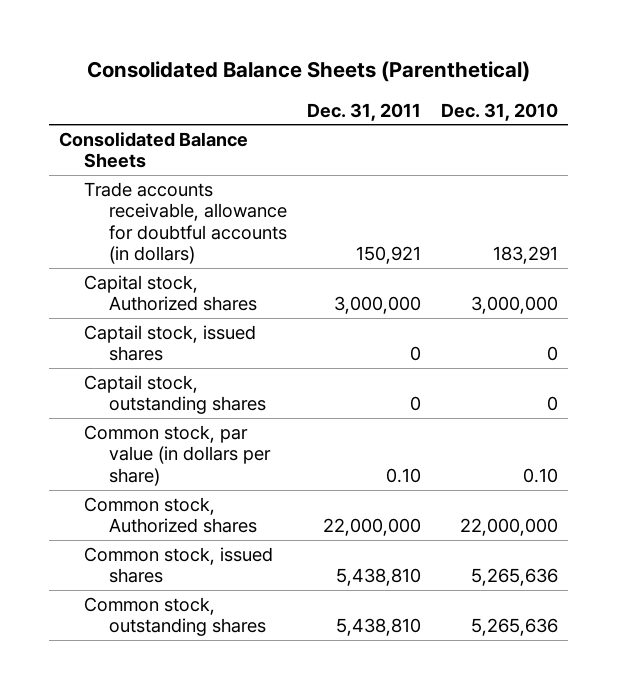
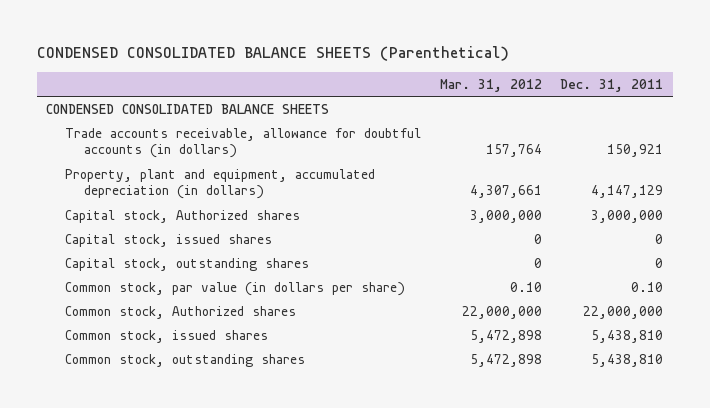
[86,61,530,83] Consolidated Balance Sheets (Parenthetical) -> [37,46,510,62] CONDENSED CONSOLIDATED BALANCE SHEETS (Parenthetical)
[441,102,559,121] Dec. 31, 2010 -> none
none -> [439,78,542,92] Mar. 31, 2012
[59,131,249,169] Consolidated Balance Sheets -> [46,103,330,114] CONDENSED CONSOLIDATED BALANCE SHEETS
none -> [65,168,376,200] Property, plant and equipment, accumulated depreciation (in dollars)
[83,324,256,362] Captail stock, issued shares -> [65,233,273,247] Capital stock, issued shares
[83,374,266,415] Captail stock, outstanding shares -> [65,257,310,271] Capital stock, outstanding shares

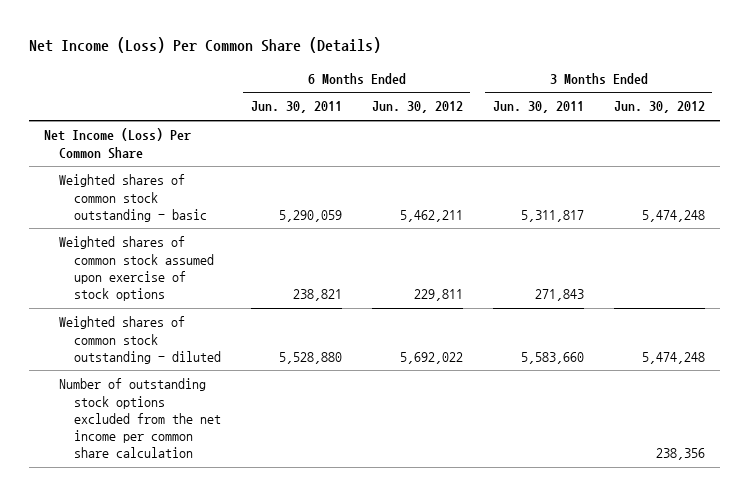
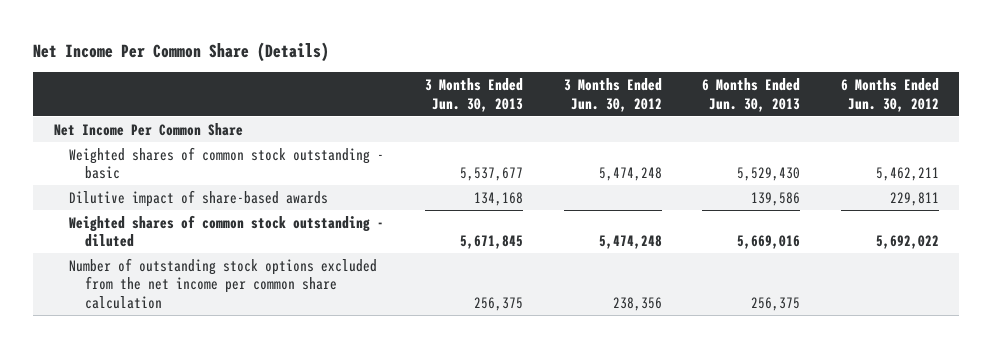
[28,37,381,54] Net Income (Loss) Per Common Share (Details) -> [33,41,330,62] Net Income Per Common Share (Details)
[250,101,342,114] Jun. 30, 2011 -> none
[492,101,584,114] Jun. 30, 2011 -> none
none -> [424,77,523,112] 3 Months Ended Jun. 30, 2013
none -> [702,77,801,112] 6 Months Ended Jun. 30, 2013
[43,128,191,159] Net Income (Loss) Per Common Share -> [53,122,243,136] Net Income Per Common Share
[58,236,214,302] Weighted shares of common stock assumed upon exercise of stock options -> [69,189,329,207] Dilutive impact of share-based awards

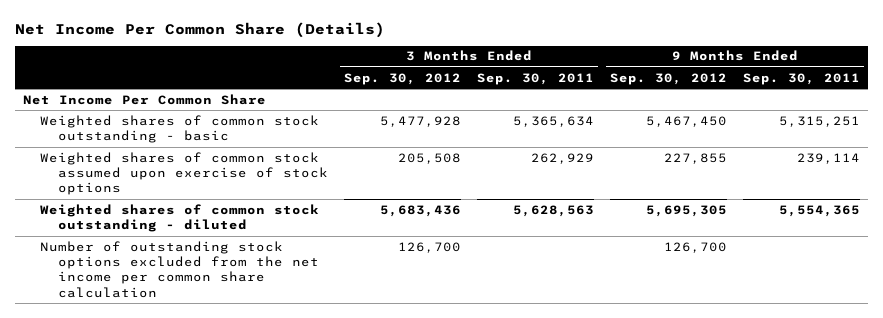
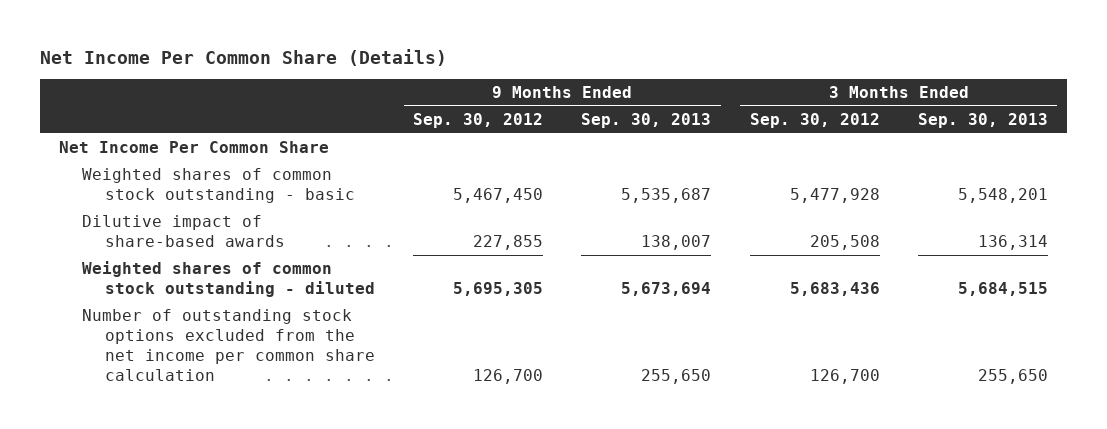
[476,72,594,85] Sep. 30, 2011 -> none
[743,72,861,85] Sep. 30, 2011 -> none
none -> [581,112,712,128] Sep. 30, 2013
none -> [917,112,1048,128] Sep. 30, 2013
[40,151,328,196] Weighted shares of common stock assumed upon exercise of stock options -> [82,214,286,248] Dilutive impact of share-based awards

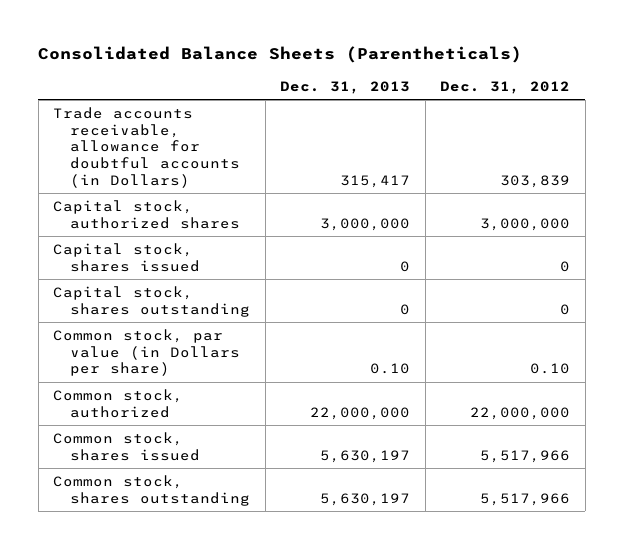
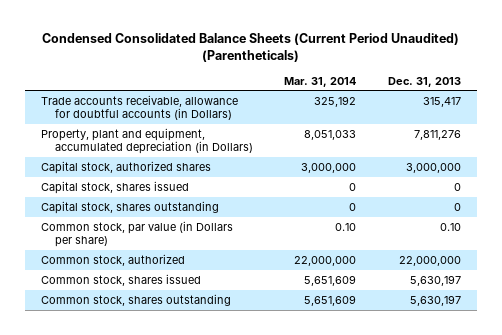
[38,46,523,64] Consolidated Balance Sheets (Parentheticals) -> [42,32,460,62] Condensed Consolidated Balance Sheets (Current Period Unaudited) (Parentheticals)
[440,80,571,94] Dec. 31, 2012 -> none
none -> [284,76,357,87] Mar. 31, 2014
none -> [41,127,253,155] Property, plant and equipment, accumulated depreciation (in Dollars)

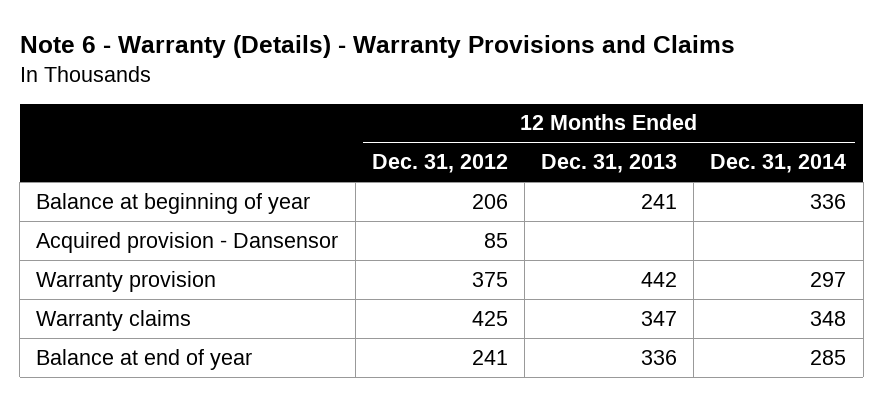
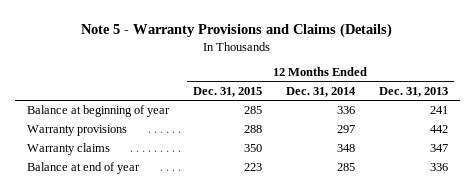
[19,35,735,59] Note 6 - Warranty (Details) - Warranty Provisions and Claims -> [81,22,393,38] Note 5 - Warranty Provisions and Claims (Details)
[371,154,508,174] Dec. 31, 2012 -> none
none -> [192,86,262,97] Dec. 31, 2015
[36,231,339,253] Acquired provision - Dansensor -> none
[36,270,217,292] Warranty provision -> [26,125,127,137] Warranty provisions

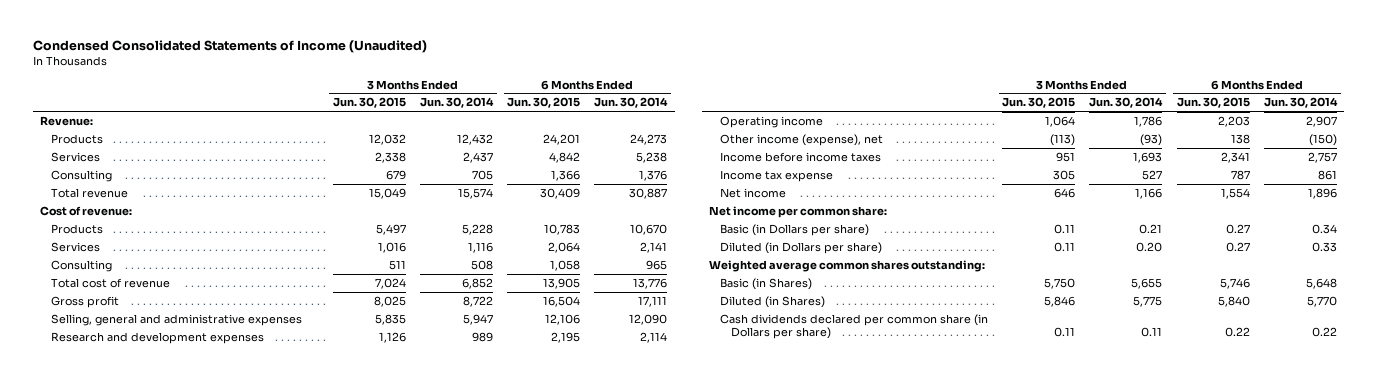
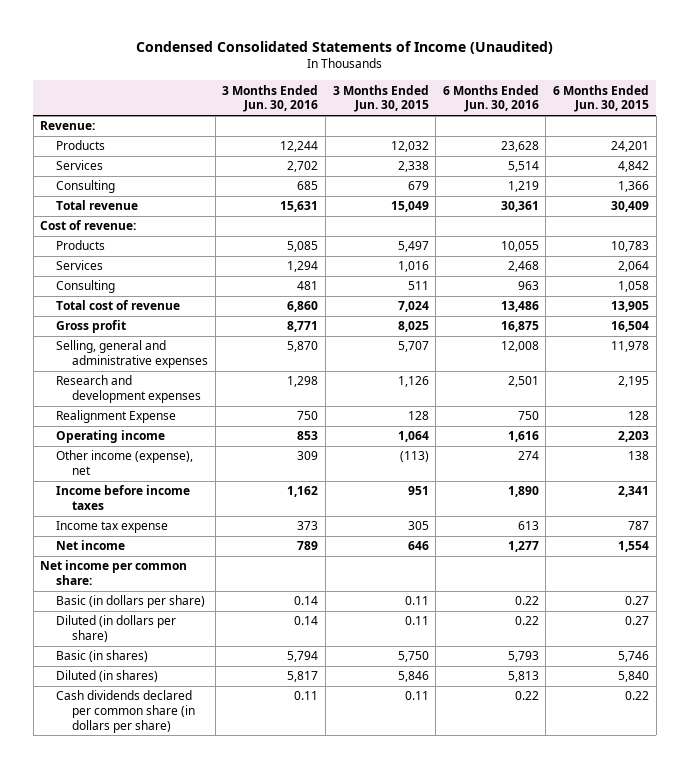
[420,97,495,109] Jun. 30, 2014 -> none
[594,97,669,109] Jun. 30, 2014 -> none
none -> [222,84,319,113] 3 Months Ended Jun. 30, 2016
none -> [442,84,539,113] 6 Months Ended Jun. 30, 2016
[374,313,406,325] 5,835 -> [397,341,429,353] 5,707
[545,313,581,325] 12,106 -> [610,341,649,353] 11,978
none -> [56,410,177,424] Realignment Expense
[709,259,986,272] Weighted average common shares outstanding: -> none
[719,223,869,236] Basic (in Dollars per share) -> [56,595,206,609] Basic (in dollars per share)
[719,241,882,254] Diluted (in Dollars per share) -> [56,615,177,643] Diluted (in dollars per share)
[719,277,812,290] Basic (in Shares) -> [56,650,149,663] Basic (in shares)
[719,295,825,308] Diluted (in Shares) -> [56,670,159,683] Diluted (in shares)
[719,313,988,340] Cash dividends declared per common share (in Dollars per share) -> [56,690,196,733] Cash dividends declared per common share (in dollars per share)

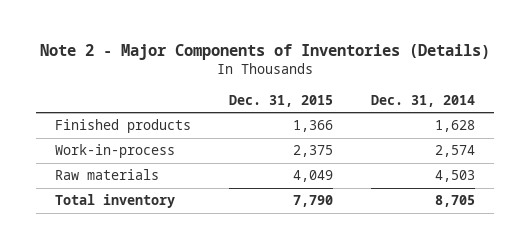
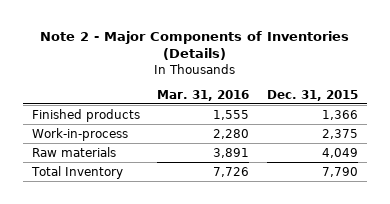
[370,94,475,107] Dec. 31, 2014 -> none
none -> [157,89,250,101] Mar. 31, 2016
[54,194,175,209] Total inventory -> [30,165,123,179] Total Inventory

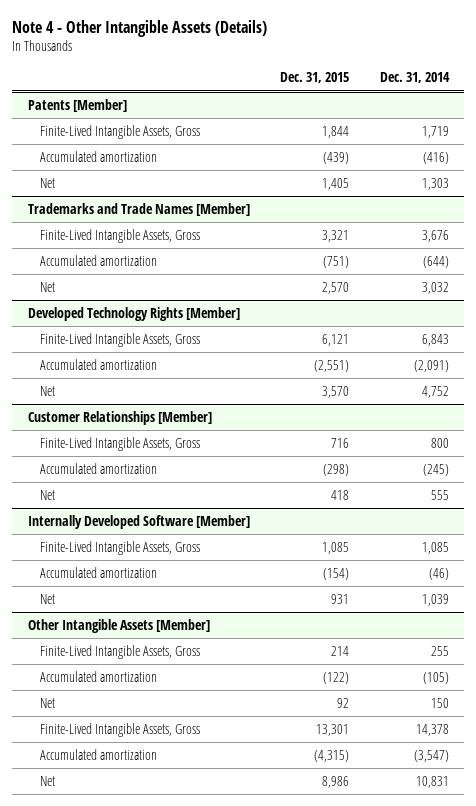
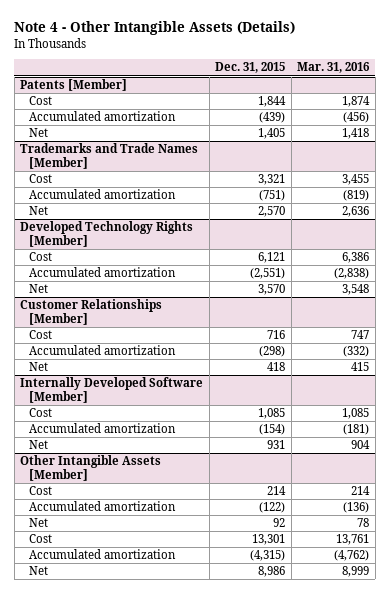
[379,72,450,84] Dec. 31, 2014 -> none
none -> [297,62,371,74] Mar. 31, 2016
[40,124,201,139] Finite-Lived Intangible Assets, Gross -> [29,96,53,106] Cost
[40,228,201,243] Finite-Lived Intangible Assets, Gross -> [29,174,53,184] Cost
[40,332,201,347] Finite-Lived Intangible Assets, Gross -> [29,252,53,262] Cost
[40,436,201,451] Finite-Lived Intangible Assets, Gross -> [29,330,53,340] Cost
[40,540,201,555] Finite-Lived Intangible Assets, Gross -> [29,408,53,418] Cost
[40,644,201,659] Finite-Lived Intangible Assets, Gross -> [29,486,53,496] Cost
[40,722,201,737] Finite-Lived Intangible Assets, Gross -> [29,534,53,544] Cost

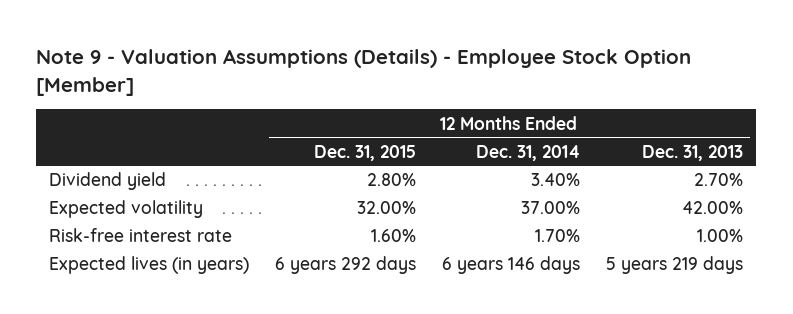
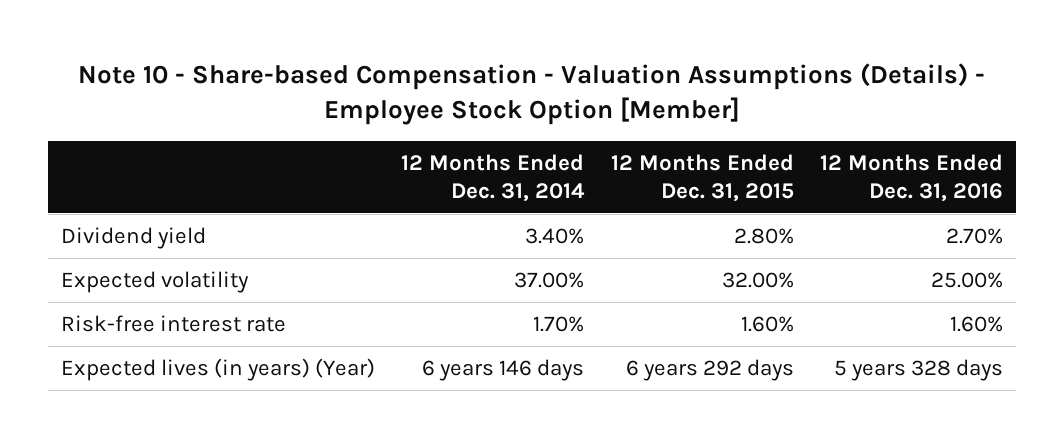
[36,49,692,96] Note 9 - Valuation Assumptions (Details) - Employee Stock Option [Member] -> [78,62,986,126] Note 10 - Share-based Compensation - Valuation Assumptions (Details) - Employee Stock Option [Member]
[642,144,744,161] Dec. 31, 2013 -> none
none -> [820,154,1004,202] 12 Months Ended Dec. 31, 2016
[49,256,250,275] Expected lives (in years) -> [60,358,375,382] Expected lives (in years) (Year)

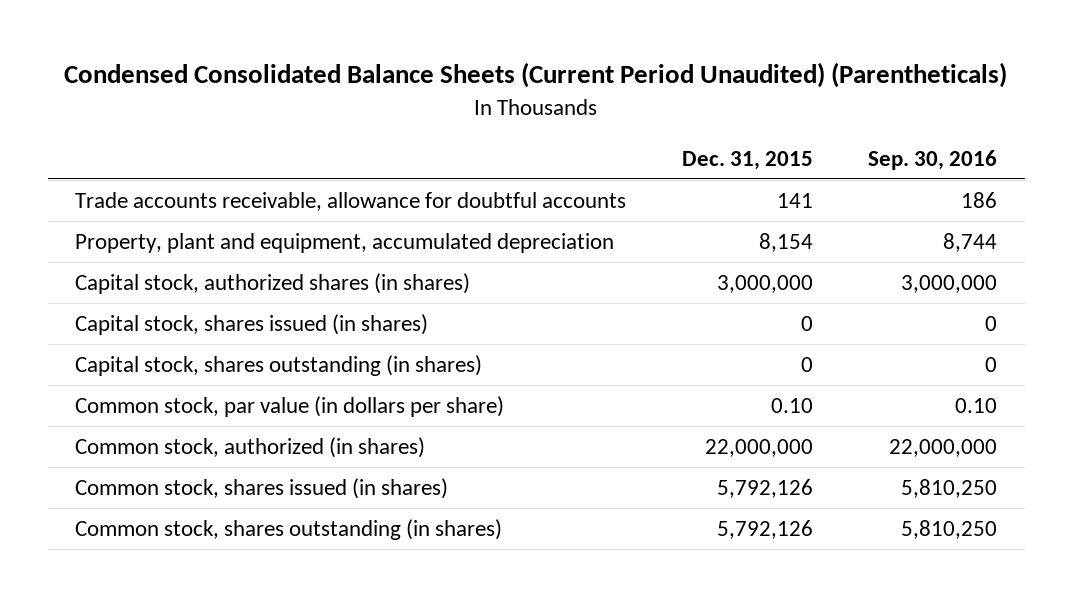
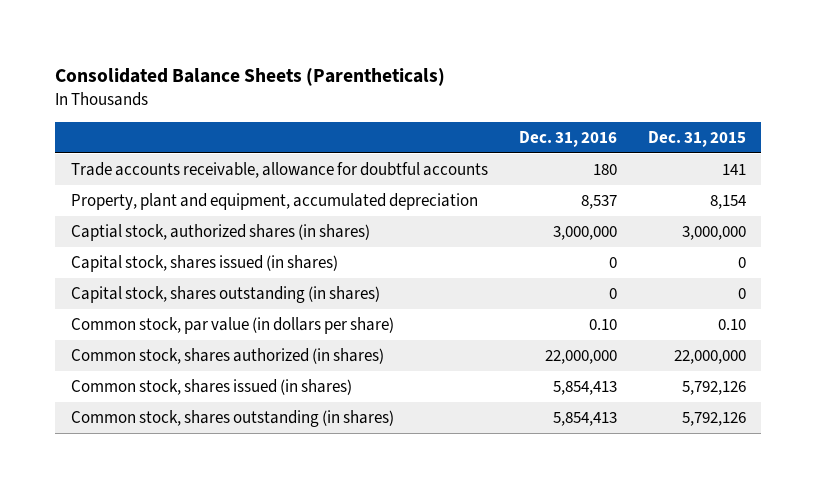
[64,62,1008,89] Condensed Consolidated Balance Sheets (Current Period Unaudited) (Parentheticals) -> [55,67,446,86] Consolidated Balance Sheets (Parentheticals)
[868,149,998,170] Sep. 30, 2016 -> none
none -> [518,131,617,148] Dec. 31, 2016
[75,273,471,295] Capital stock, authorized shares (in shares) -> [70,224,370,242] Captial stock, authorized shares (in shares)
[75,437,426,459] Common stock, authorized (in shares) -> [70,348,384,365] Common stock, shares authorized (in shares)

